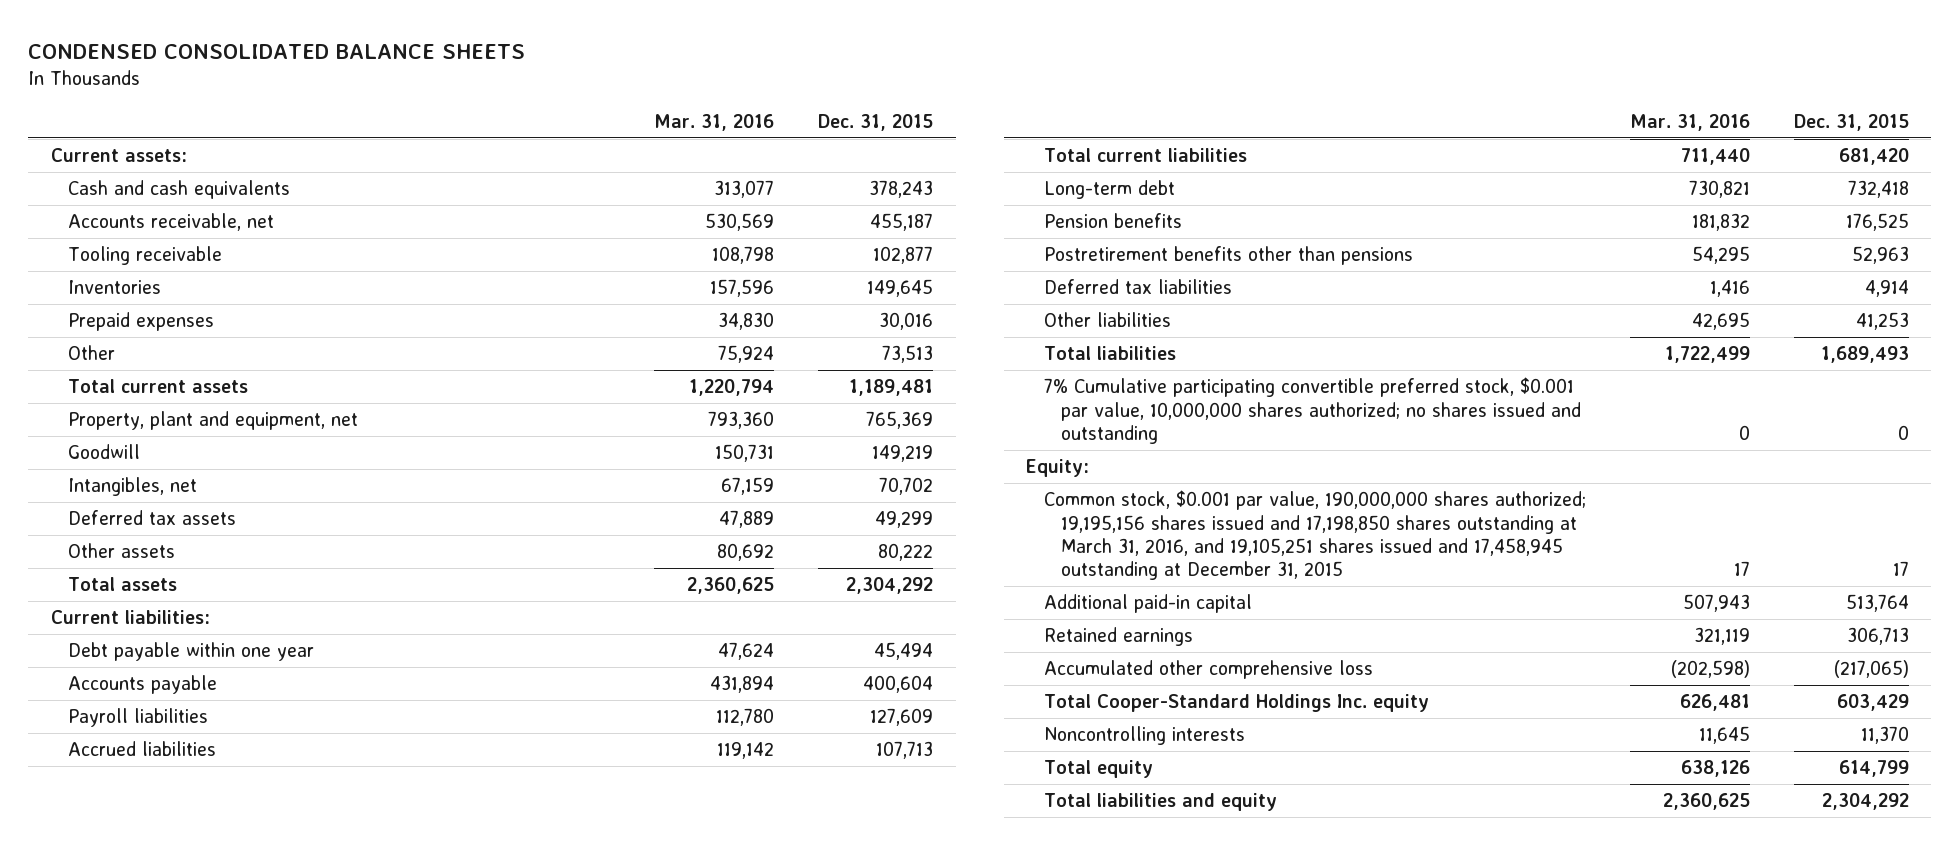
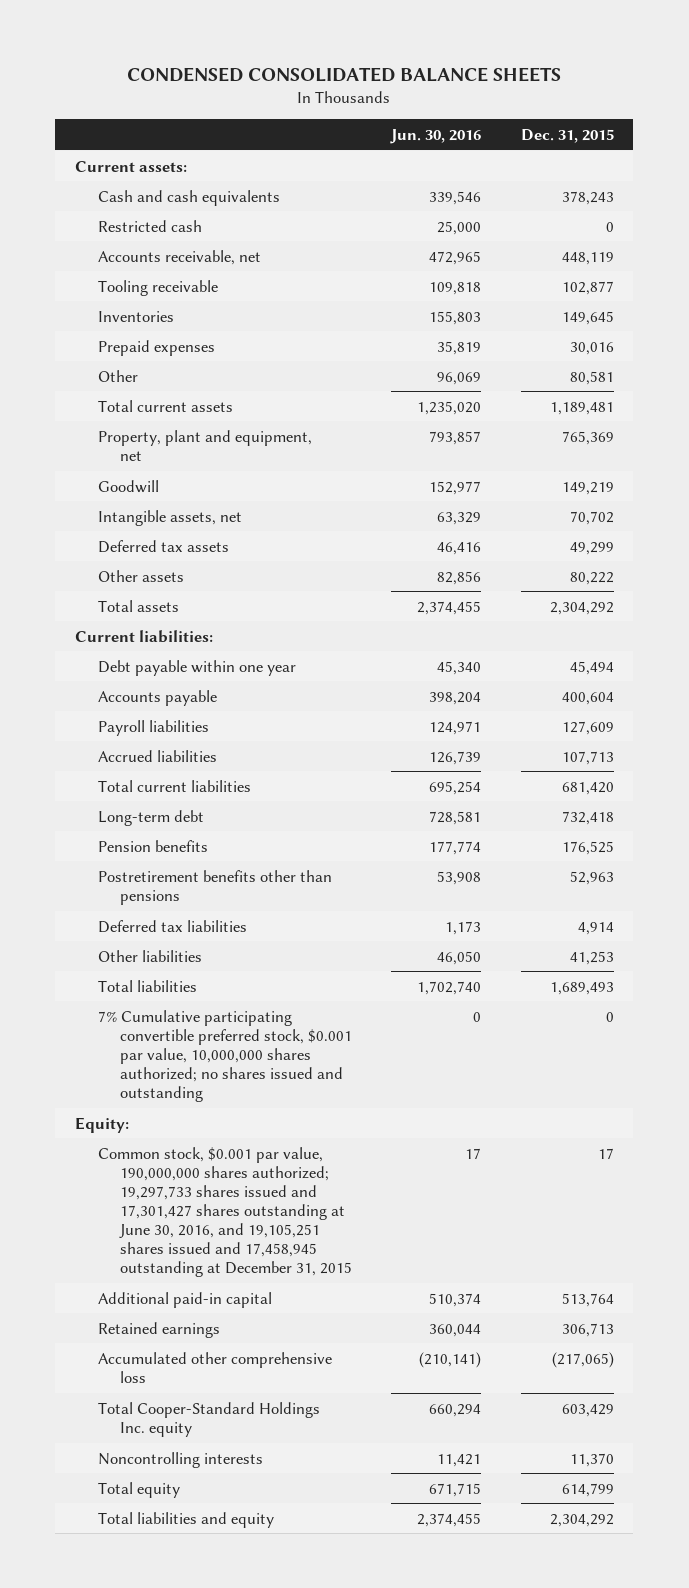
[654,113,775,131] Mar. 31, 2016 -> none
none -> [390,128,482,144] Jun. 30, 2016
none -> [97,219,202,232] Restricted cash
[870,213,934,232] 455,187 -> [561,251,614,265] 448,119
[882,345,934,364] 73,513 -> [569,370,614,385] 80,581
[67,477,197,497] Intangibles, net -> [97,509,242,526] Intangible assets, net
[1043,490,1586,581] Common stock, $0.001 par value, 190,000,000 shares authorized; 19,195,156 shares issued and 17,198,850 shares outstanding at March 31, 2016, and 19,105,251 shares issued and 17,458,945 outstanding at December 31, 2015 -> [97,1146,353,1278] Common stock, $0.001 par value, 190,000,000 shares authorized; 19,297,733 shares issued and 17,301,427 shares outstanding at June 30, 2016, and 19,105,251 shares issued and 17,458,945 outstanding at December 31, 2015

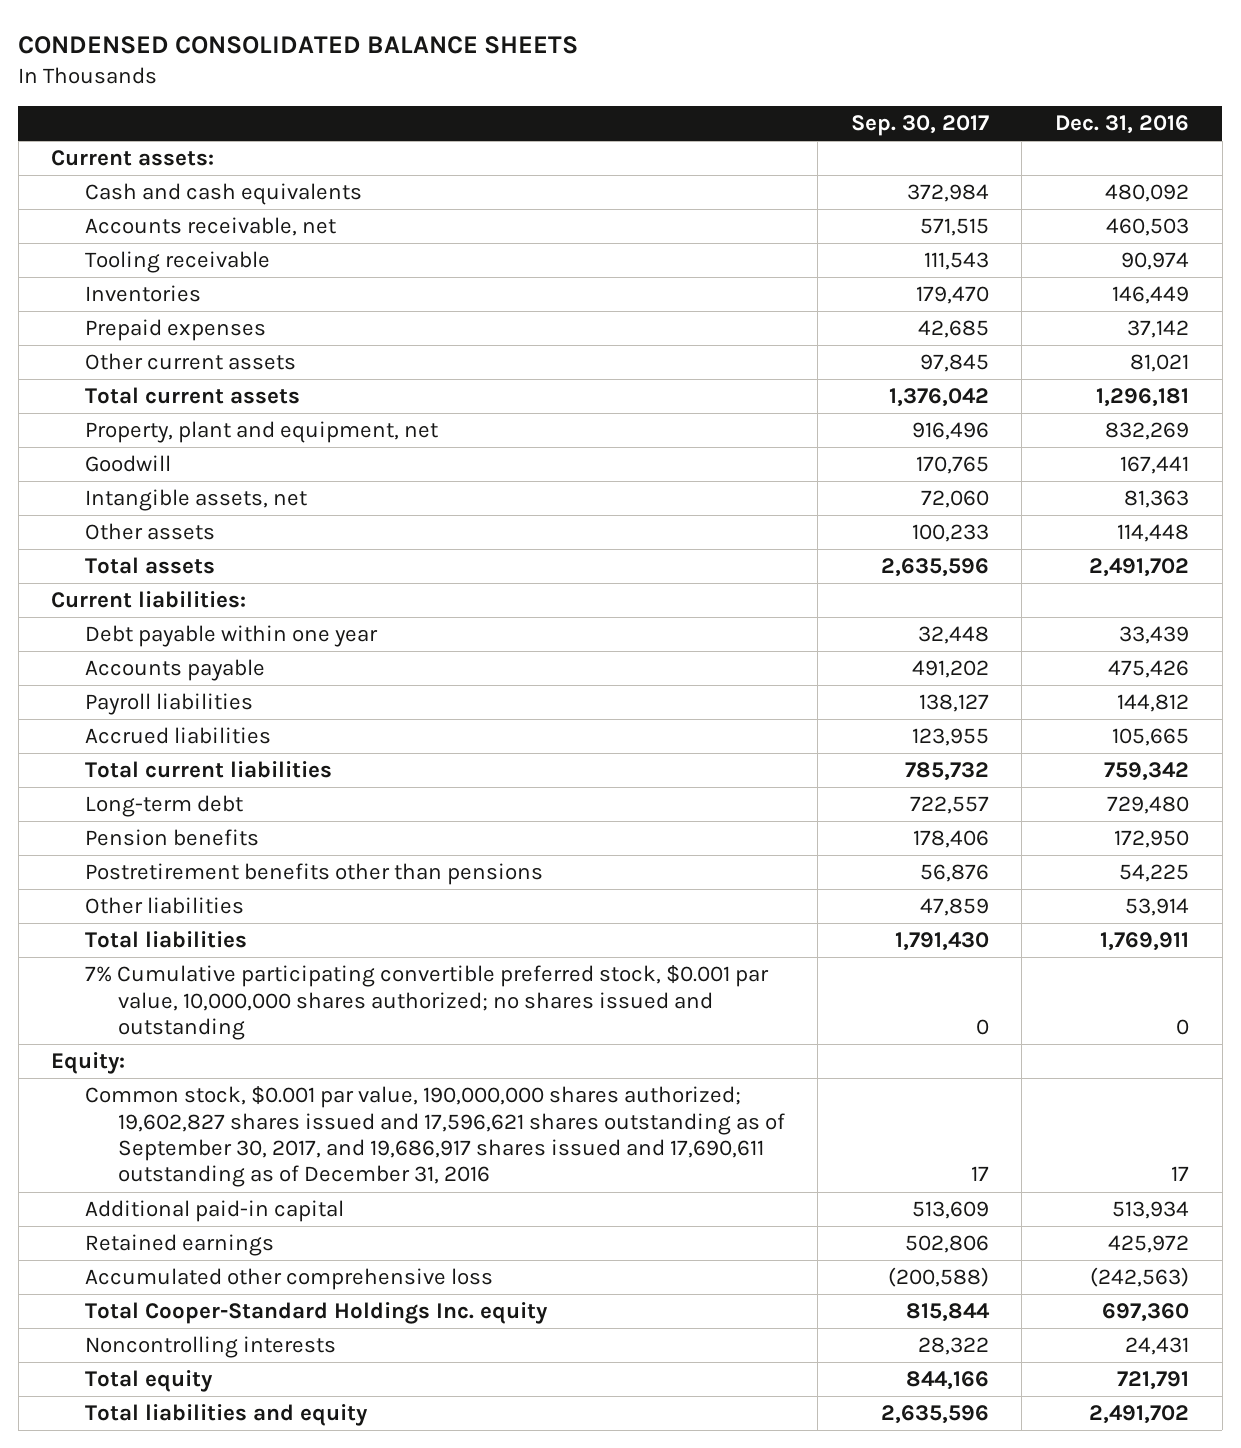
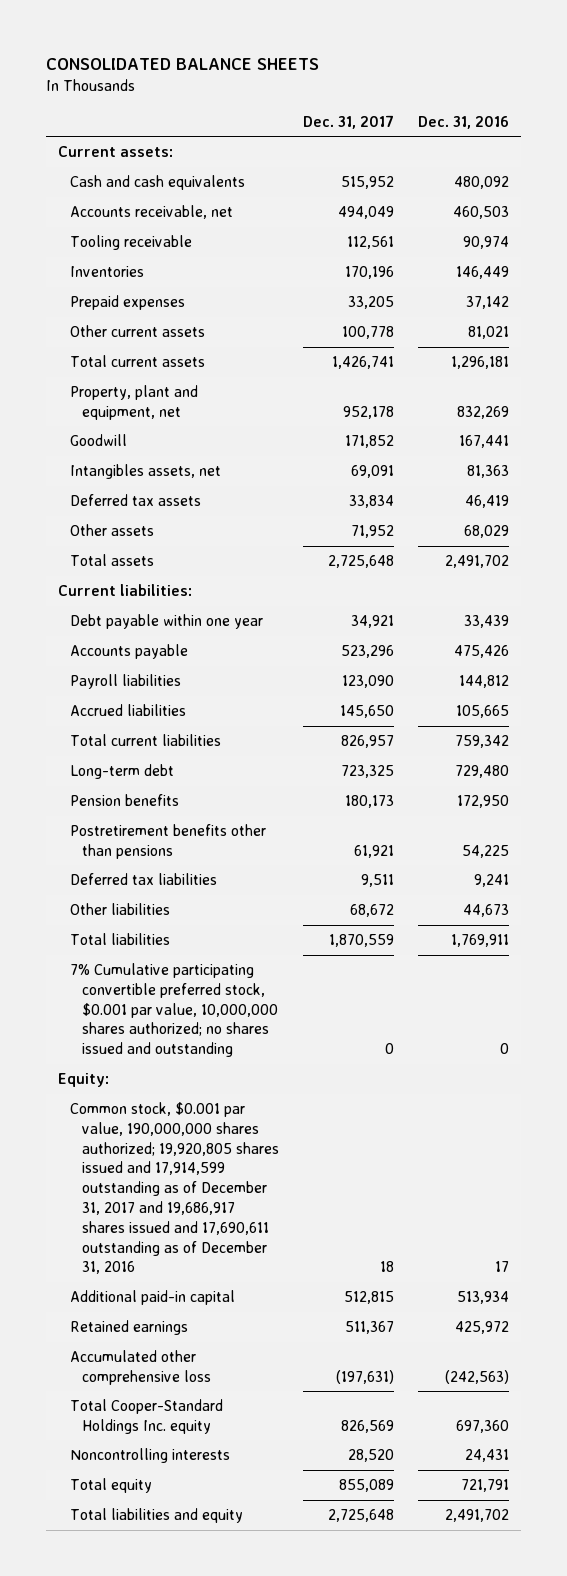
[18,36,579,55] CONDENSED CONSOLIDATED BALANCE SHEETS -> [46,58,320,71] CONSOLIDATED BALANCE SHEETS
[850,114,989,136] Sep. 30, 2017 -> none
none -> [302,114,394,129] Dec. 31, 2017
[84,489,307,512] Intangible assets, net -> [70,464,222,480] Intangibles assets, net
none -> [70,494,202,507] Deferred tax assets
[1117,524,1190,543] 114,448 -> [463,525,509,539] 68,029
none -> [70,873,218,886] Deferred tax liabilities
[1125,898,1190,917] 53,914 -> [462,904,509,918] 44,673
[84,1086,785,1188] Common stock, $0.001 par value, 190,000,000 shares authorized; 19,602,827 shares issued and 17,596,621 shares outstanding as of September 30, 2017, and 19,686,917 shares issued and 17,690,611 outstanding as of December 31, 2016 -> [70,1102,279,1275] Common stock, $0.001 par value, 190,000,000 shares authorized; 19,920,805 shares issued and 17,914,599 outstanding as of December 31, 2017 and 19,686,917 shares issued and 17,690,611 outstanding as of December 31, 2016

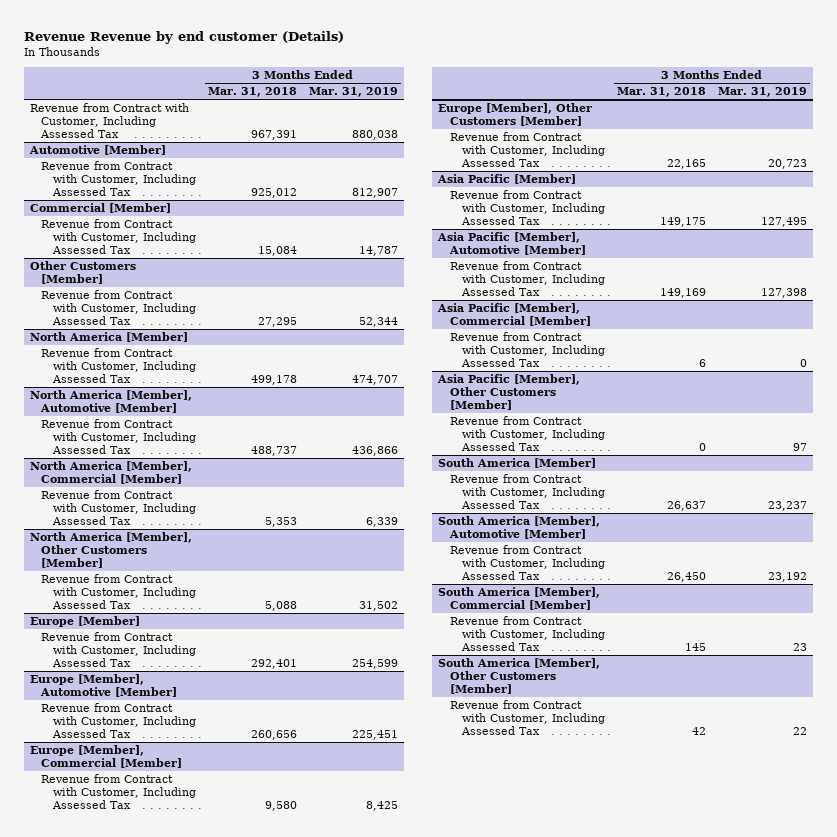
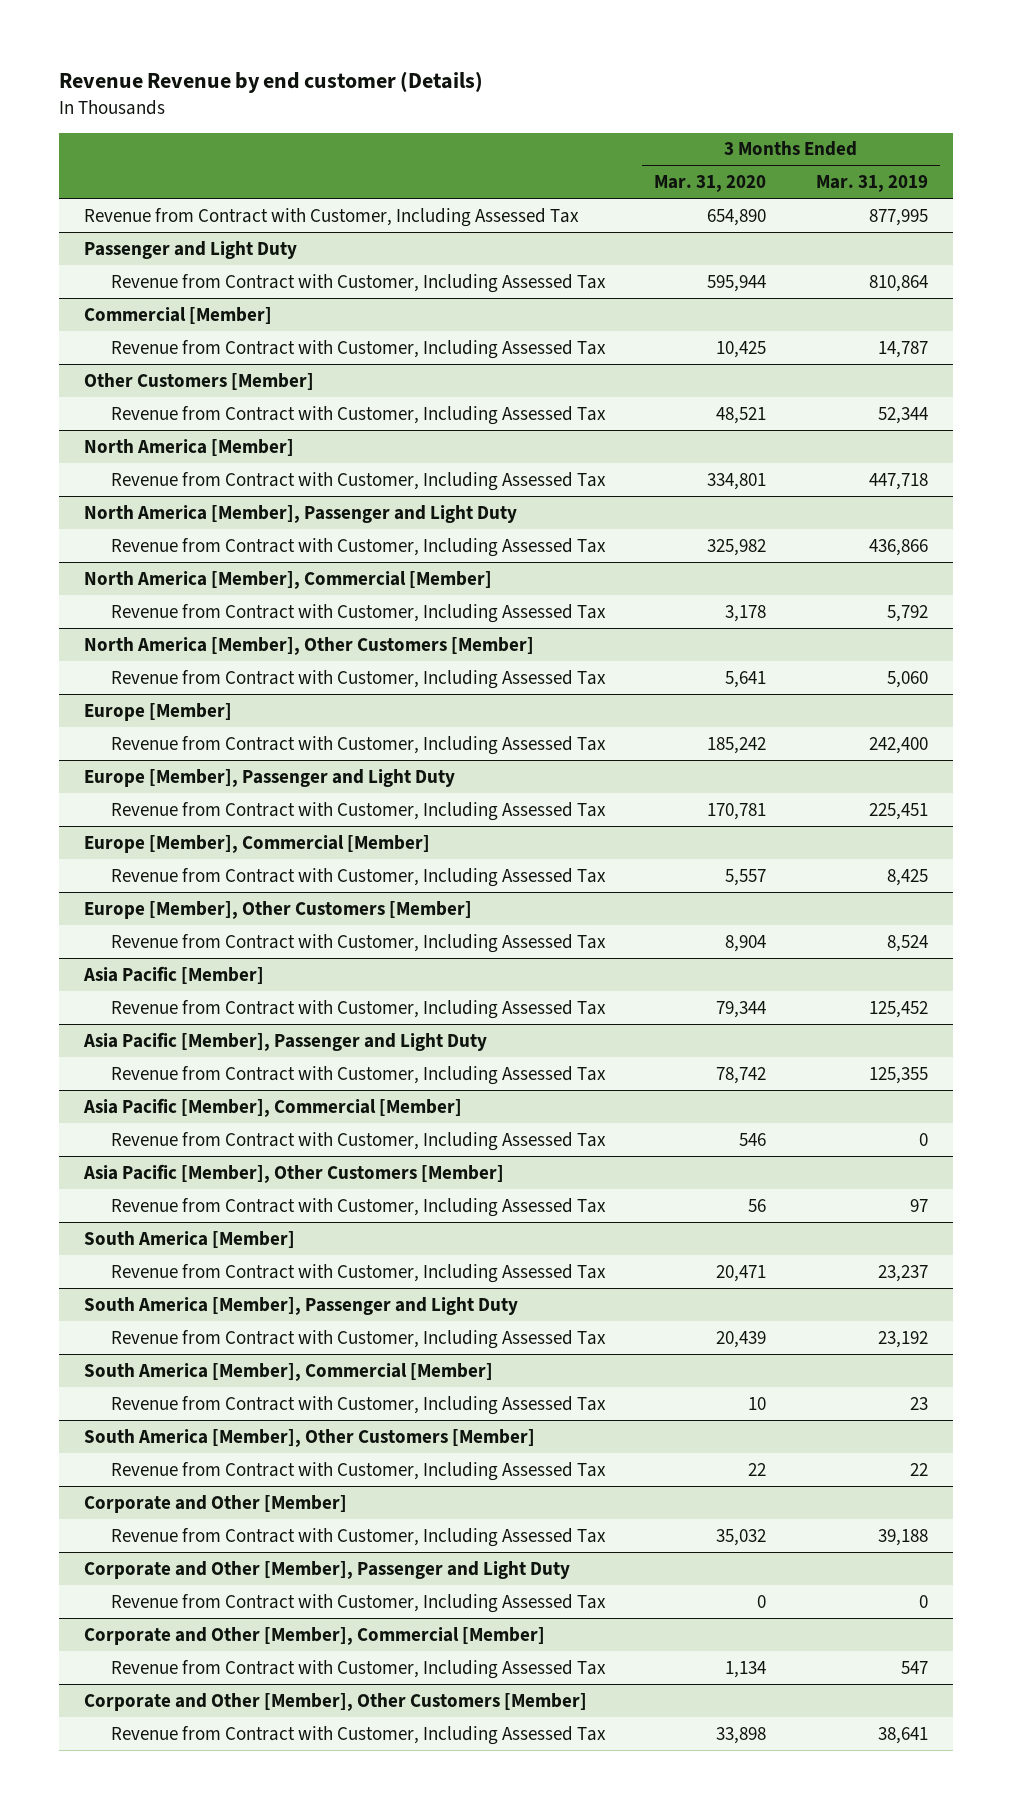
[208,87,298,98] Mar. 31, 2018 -> none
none -> [654,175,767,193] Mar. 31, 2020
[352,130,399,141] 880,038 -> [868,208,928,226] 877,995
[28,145,166,156] Automotive [Member] -> [83,240,297,259] Passenger and Light Duty
[352,188,399,199] 812,907 -> [868,274,928,292] 810,864
[29,390,192,414] North America [Member], Automotive [Member] -> none
[352,375,399,386] 474,707 -> [868,472,928,490] 447,718
none -> [83,504,517,523] North America [Member], Passenger and Light Duty
[366,517,399,528] 6,339 -> [886,604,928,622] 5,792
[359,601,399,612] 31,502 -> [886,670,928,688] 5,060
[29,674,178,698] Europe [Member], Automotive [Member] -> none
[352,659,399,670] 254,599 -> [868,736,928,754] 242,400
none -> [83,768,455,787] Europe [Member], Passenger and Light Duty
[767,159,807,170] 20,723 -> [886,934,928,952] 8,524
[437,232,586,256] Asia Pacific [Member], Automotive [Member] -> none
[760,217,807,228] 127,495 -> [868,1000,928,1018] 125,452
none -> [82,1031,487,1051] Asia Pacific [Member], Passenger and Light Duty
[760,288,807,299] 127,398 -> [868,1066,928,1084] 125,355
[438,516,601,540] South America [Member], Automotive [Member] -> none
none -> [83,1296,518,1315] South America [Member], Passenger and Light Duty
none -> [83,1494,347,1513] Corporate and Other [Member]
none -> [110,1527,606,1547] Revenue from Contract with Customer, Including Assessed Tax
none -> [83,1560,570,1579] Corporate and Other [Member], Passenger and Light Duty
none -> [110,1593,606,1613] Revenue from Contract with Customer, Including Assessed Tax
none -> [83,1626,545,1645] Corporate and Other [Member], Commercial [Member]
none -> [110,1659,606,1679] Revenue from Contract with Customer, Including Assessed Tax
none -> [83,1692,587,1711] Corporate and Other [Member], Other Customers [Member]
none -> [110,1725,606,1745] Revenue from Contract with Customer, Including Assessed Tax

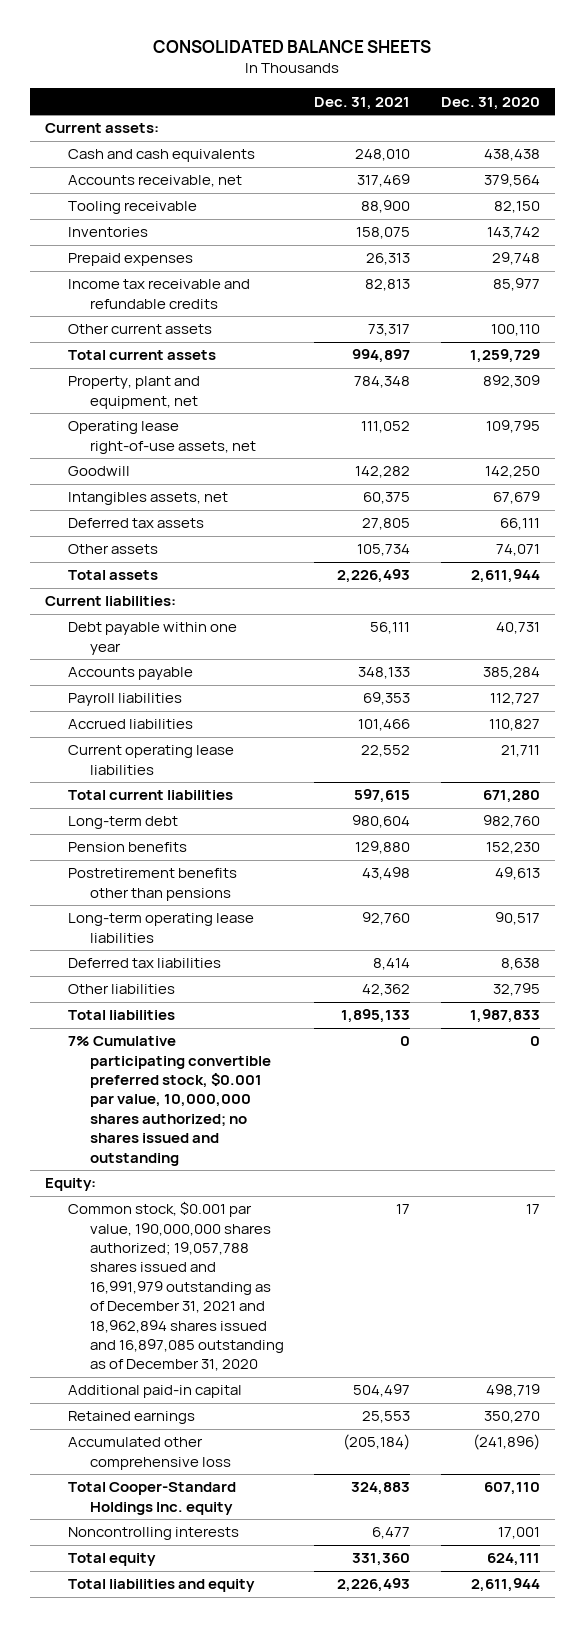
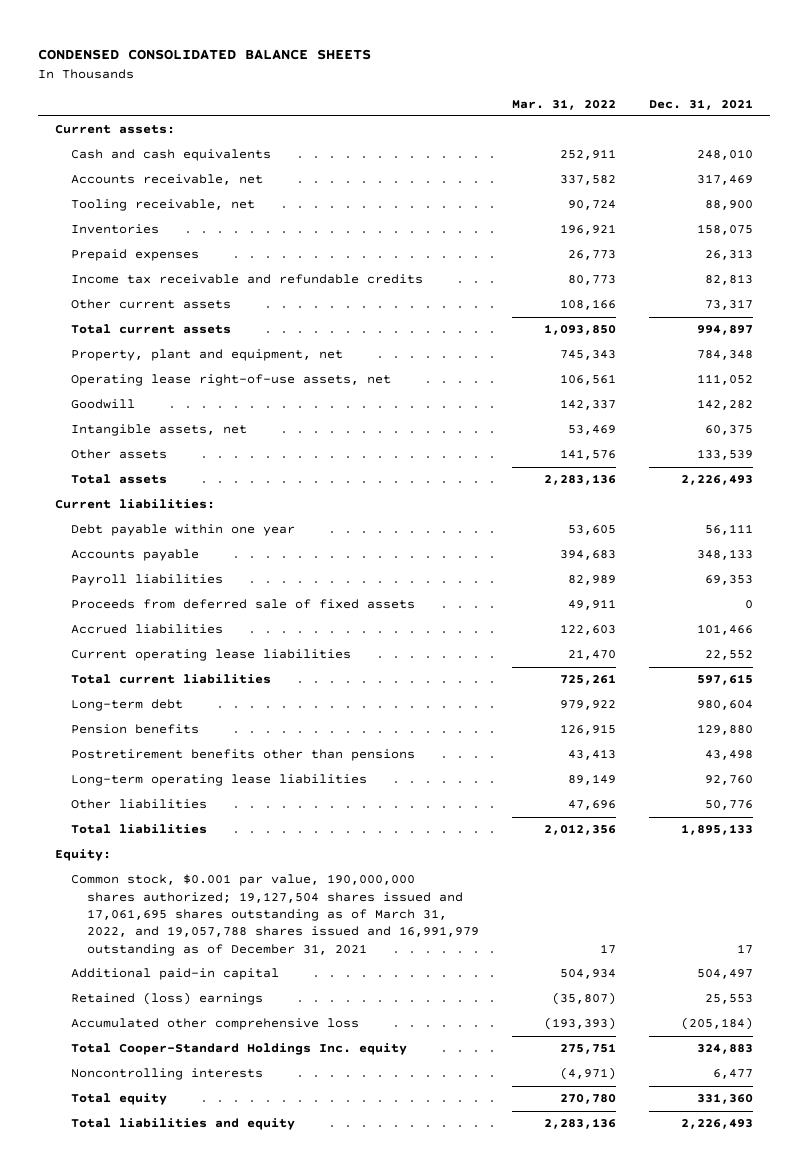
[153,40,432,54] CONSOLIDATED BALANCE SHEETS -> [38,49,372,61] CONDENSED CONSOLIDATED BALANCE SHEETS
[440,96,540,110] Dec. 31, 2020 -> none
none -> [512,98,617,110] Mar. 31, 2022
[67,201,197,215] Tooling receivable -> [71,199,256,212] Tooling receivable, net
[67,518,204,529] Deferred tax assets -> none
[67,492,228,506] Intangibles assets, net -> [71,424,248,437] Intangible assets, net
[357,544,411,557] 105,734 -> [697,449,754,461] 133,539
none -> [71,599,416,610] Proceeds from deferred sale of fixed assets
[67,958,221,969] Deferred tax liabilities -> none
[362,984,411,997] 42,362 -> [705,800,754,811] 50,776
[67,1036,272,1166] 7% Cumulative participating convertible preferred stock, $0.001 par value, 10,000,000 shares authorized; no shares issued and outstanding -> none
[67,1201,285,1372] Common stock, $0.001 par value, 190,000,000 shares authorized; 19,057,788 shares issued and 16,991,979 outstanding as of December 31, 2021 and 18,962,894 shares issued and 16,897,085 outstanding as of December 31, 2020 -> [71,874,480,956] Common stock, $0.001 par value, 190,000,000 shares authorized; 19,127,504 shares issued and 17,061,695 shares outstanding as of March 31, 2022, and 19,057,788 shares issued and 16,991,979 outstanding as of December 31, 2021
[67,1411,195,1425] Retained earnings -> [71,992,264,1006] Retained (loss) earnings

